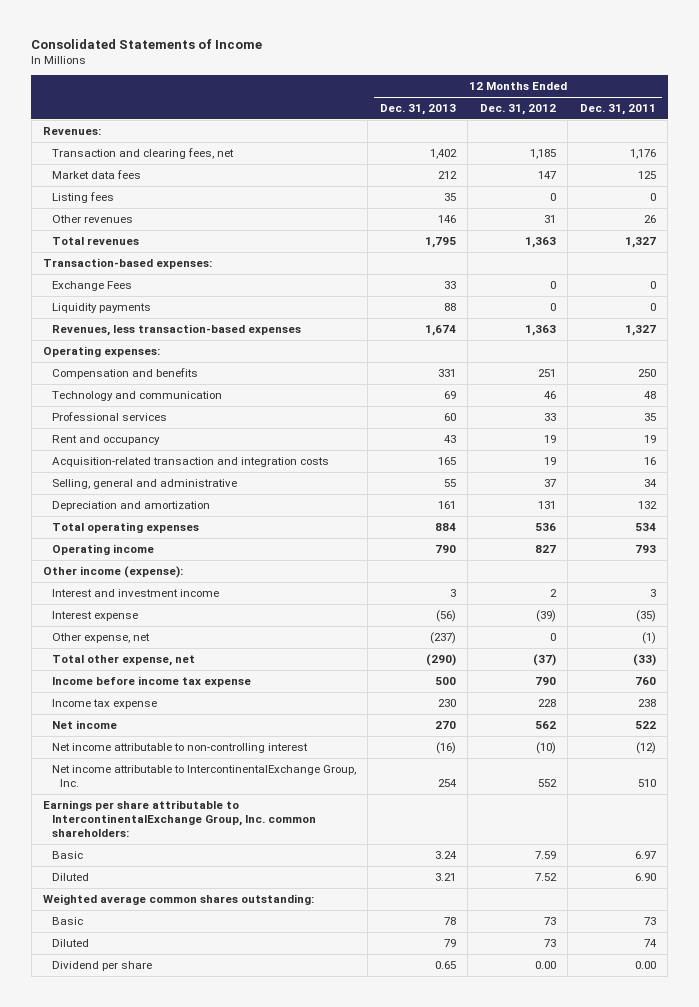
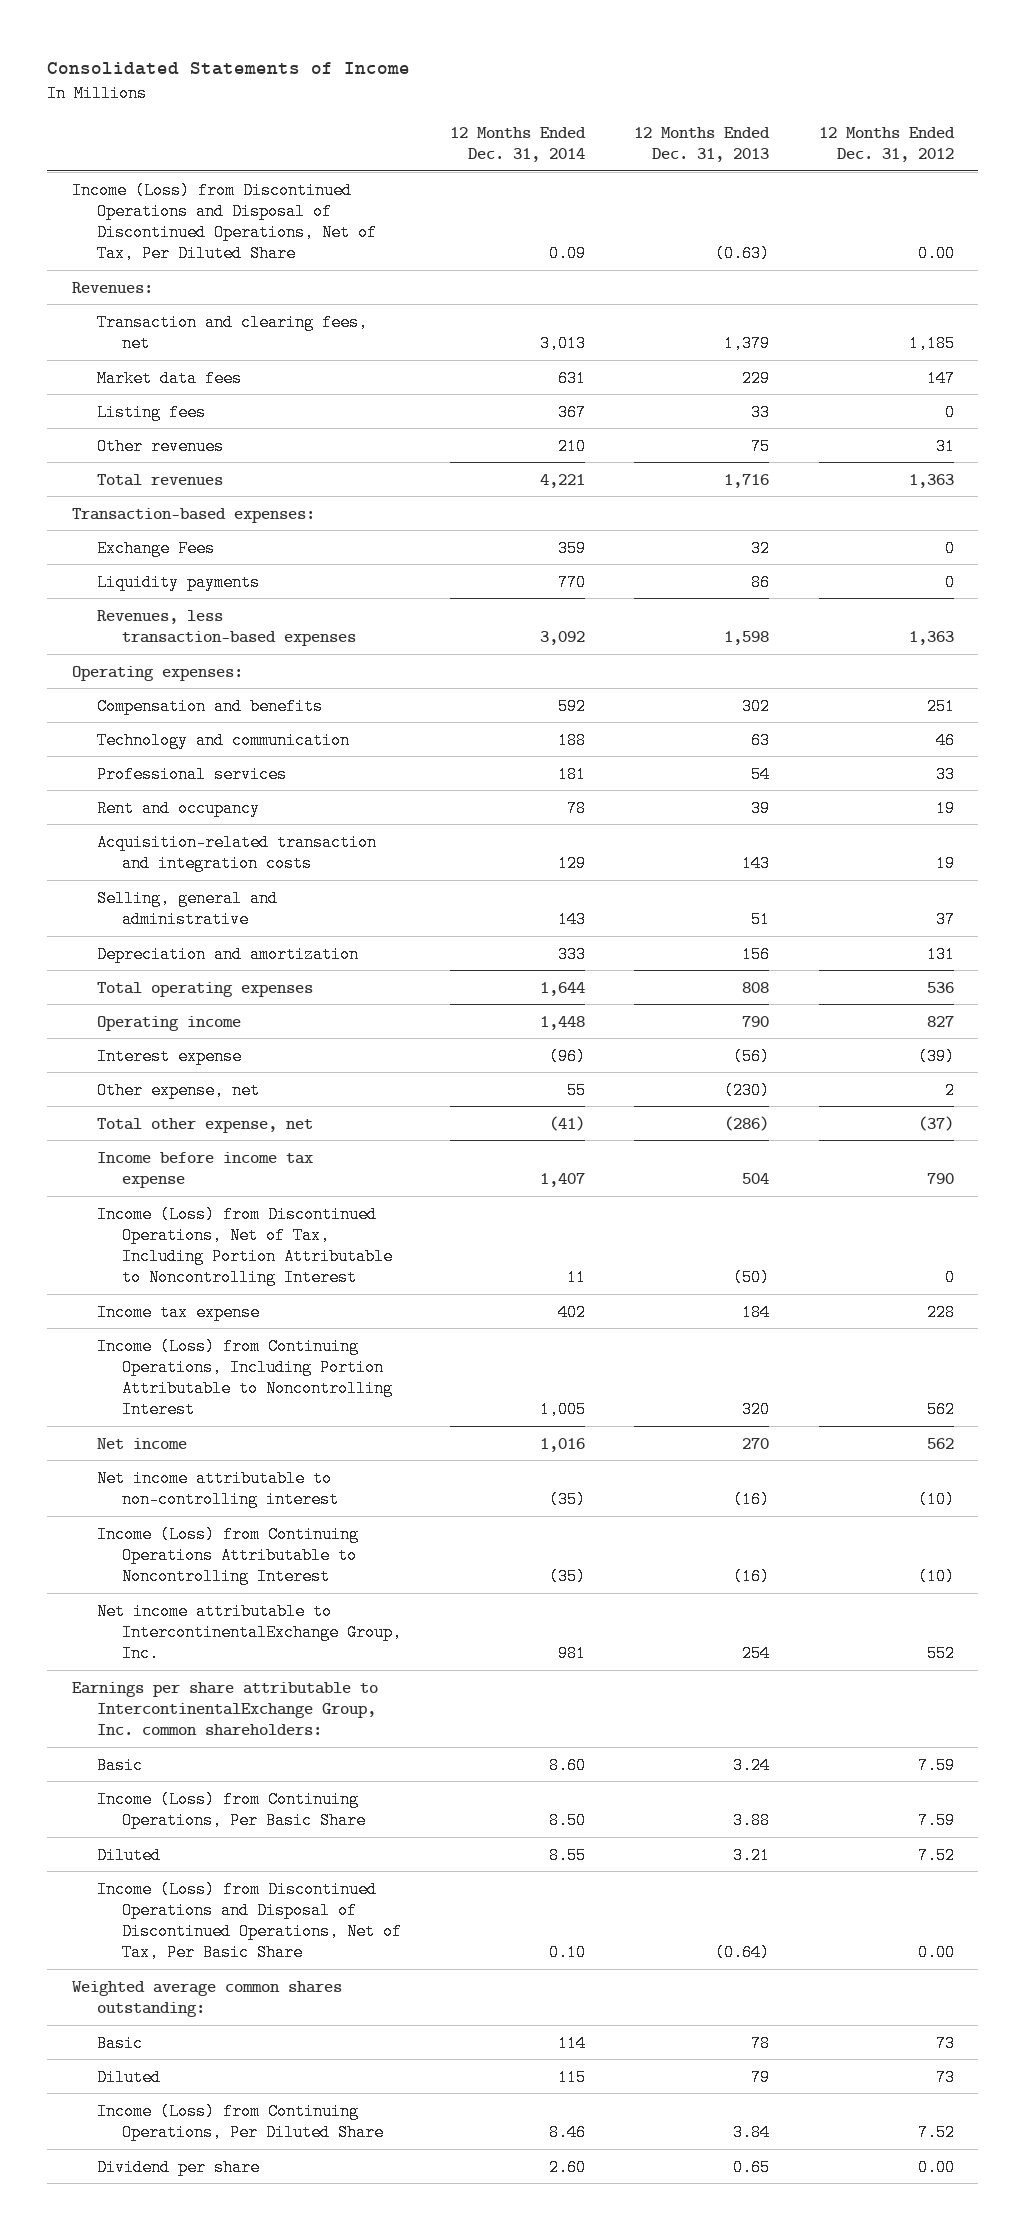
[579,104,656,116] Dec. 31, 2011 -> none
none -> [450,126,587,162] 12 Months Ended Dec. 31, 2014
none -> [71,181,377,262] Income (Loss) from Discontinued Operations and Disposal of Discontinued Operations, Net of Tax, Per Diluted Share
[429,148,457,159] 1,402 -> [724,334,771,352] 1,379
[437,170,457,179] 212 -> [742,369,771,387] 229
[443,192,456,201] 35 -> [751,403,771,421] 33
[437,214,456,223] 146 -> [751,437,771,455] 75
[424,236,456,248] 1,795 -> [724,473,770,488] 1,716
[443,280,456,289] 33 -> [751,539,771,557] 32
[443,302,456,311] 88 -> [751,573,771,591] 86
[424,324,456,336] 1,674 -> [724,630,770,645] 1,598
[437,368,456,377] 331 -> [742,697,771,715] 302
[443,390,456,399] 69 -> [751,731,771,749] 63
[443,412,456,421] 60 -> [751,765,771,783] 54
[443,434,456,443] 43 -> [751,799,771,817] 39
[437,456,456,465] 165 -> [742,854,771,872] 143
[443,478,456,487] 55 -> [751,910,771,928] 51
[437,500,456,509] 161 -> [742,945,771,963] 156
[434,522,456,531] 884 -> [742,981,770,993] 808
[43,565,184,578] Other income (expense): -> none
[51,588,219,597] Interest and investment income -> none
[429,631,456,644] (237) -> [724,1081,771,1099] (230)
[549,632,556,641] 0 -> [944,1081,955,1099] 2
[425,653,456,666] (290) -> [724,1115,770,1131] (286)
[434,676,456,685] 500 -> [742,1172,770,1184] 504
none -> [96,1205,393,1286] Income (Loss) from Discontinued Operations, Net of Tax, Including Portion Attributable to Noncontrolling Interest
[437,698,456,707] 230 -> [742,1303,771,1321] 184
none -> [96,1337,393,1418] Income (Loss) from Continuing Operations, Including Portion Attributable to Noncontrolling Interest
none -> [96,1525,359,1585] Income (Loss) from Continuing Operations Attributable to Noncontrolling Interest
none -> [96,1790,366,1829] Income (Loss) from Continuing Operations, Per Basic Share
none -> [96,1880,402,1961] Income (Loss) from Discontinued Operations and Disposal of Discontinued Operations, Net of Tax, Per Basic Share
none -> [96,2102,384,2141] Income (Loss) from Continuing Operations, Per Diluted Share

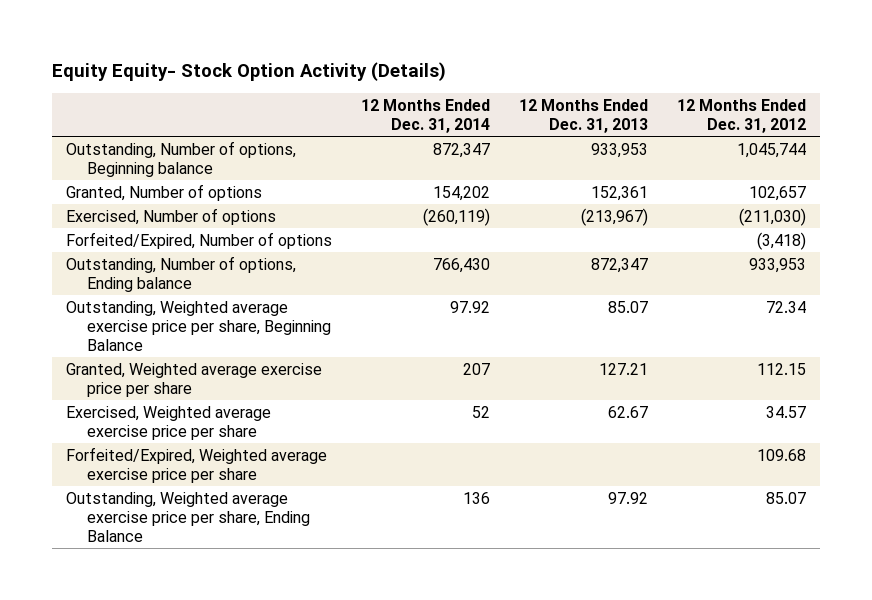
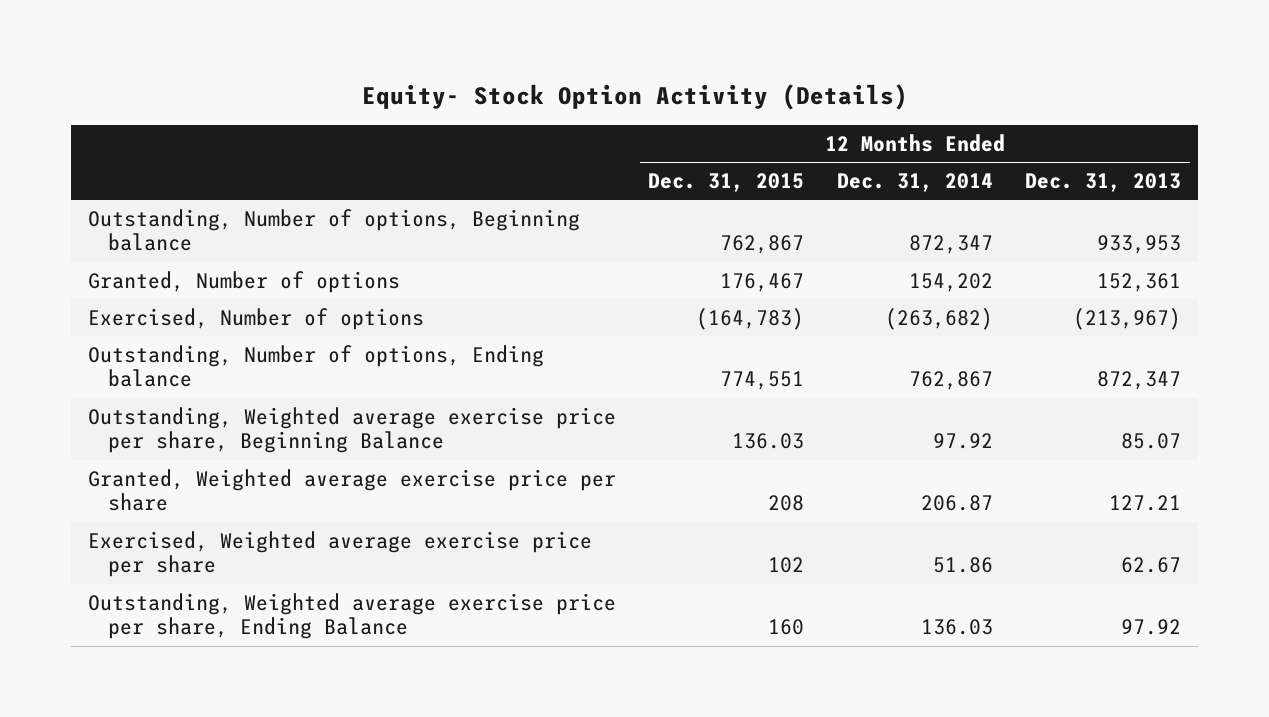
[51,61,446,81] Equity Equity- Stock Option Activity (Details) -> [361,84,908,111] Equity- Stock Option Activity (Details)
[676,98,806,133] 12 Months Ended Dec. 31, 2012 -> none
none -> [648,173,805,193] Dec. 31, 2015
[66,231,333,249] Forfeited/Expired, Number of options -> none
[422,207,490,226] (260,119) -> [884,307,993,330] (263,682)
[432,257,490,273] 766,430 -> [908,371,993,391] 762,867
[66,446,328,483] Forfeited/Expired, Weighted average exercise price per share -> none
[462,362,490,375] 207 -> [920,495,993,512] 206.87
[471,405,490,418] 52 -> [932,557,993,574] 51.86
[462,491,490,504] 136 -> [920,619,993,636] 136.03

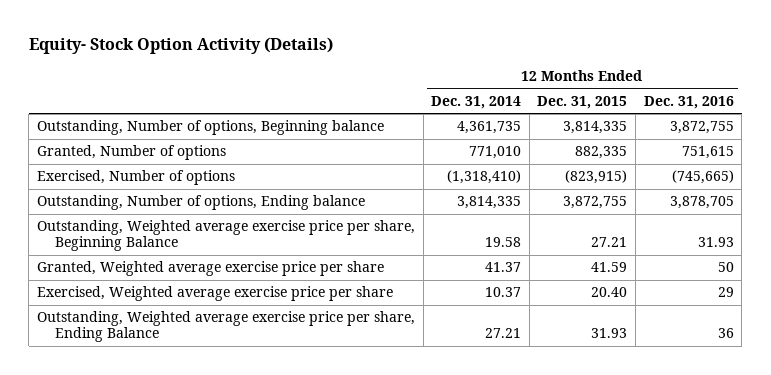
[1025,173,1182,193] Dec. 31, 2013 -> none
none -> [643,95,734,109] Dec. 31, 2016
[720,235,805,255] 762,867 -> [563,121,628,135] 3,814,335
[908,235,993,255] 872,347 -> [457,121,522,135] 4,361,735
[720,272,805,292] 176,467 -> [575,146,628,160] 882,335
[908,272,993,292] 154,202 -> [469,146,522,160] 771,010
[696,307,805,330] (164,783) -> [565,170,628,185] (823,915)
[884,307,993,330] (263,682) -> [447,170,522,185] (1,318,410)
[720,371,805,391] 774,551 -> [563,196,628,210] 3,872,755
[908,371,993,391] 762,867 -> [457,196,522,210] 3,814,335
[732,433,805,450] 136.03 -> [591,237,628,248] 27.21
[932,433,993,450] 97.92 -> [485,237,522,248] 19.58
[768,495,805,512] 208 -> [591,262,628,273] 41.59
[920,495,993,512] 206.87 -> [485,262,522,273] 41.37
[768,557,805,574] 102 -> [591,287,628,298] 20.40
[932,557,993,574] 51.86 -> [485,287,522,298] 10.37
[768,619,805,636] 160 -> [591,328,628,339] 31.93
[920,619,993,636] 136.03 -> [485,328,522,339] 27.21

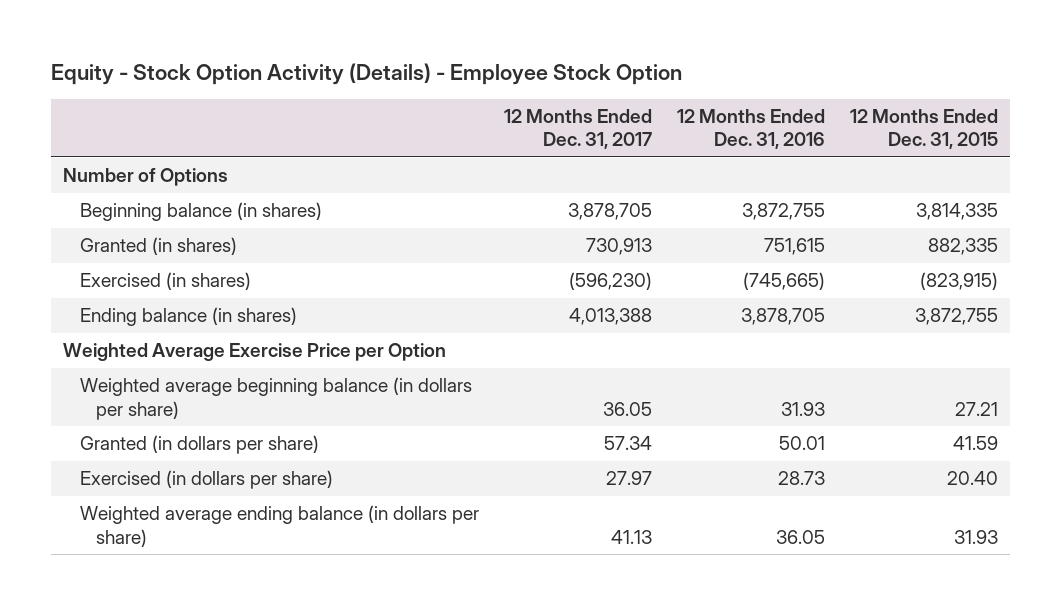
[28,37,333,55] Equity- Stock Option Activity (Details) -> [50,62,682,85] Equity - Stock Option Activity (Details) - Employee Stock Option
[431,95,522,109] Dec. 31, 2014 -> none
none -> [503,108,652,150] 12 Months Ended Dec. 31, 2017
none -> [63,168,229,187] Number of Options
[36,120,384,136] Outstanding, Number of options, Beginning balance -> [79,202,322,222] Beginning balance (in shares)
[36,145,226,161] Granted, Number of options -> [79,237,237,256] Granted (in shares)
[36,170,235,186] Exercised, Number of options -> [79,272,251,291] Exercised (in shares)
[36,195,365,211] Outstanding, Number of options, Ending balance -> [79,307,297,327] Ending balance (in shares)
none -> [63,343,447,362] Weighted Average Exercise Price per Option
[36,220,415,252] Outstanding, Weighted average exercise price per share, Beginning Balance -> [79,377,472,420] Weighted average beginning balance (in dollars per share)
[36,261,384,277] Granted, Weighted average exercise price per share -> [79,435,319,455] Granted (in dollars per share)
[717,262,734,273] 50 -> [778,436,825,451] 50.01
[36,286,393,302] Exercised, Weighted average exercise price per share -> [79,470,333,490] Exercised (in dollars per share)
[717,287,734,298] 29 -> [777,471,825,486] 28.73
[36,311,415,343] Outstanding, Weighted average exercise price per share, Ending Balance -> [79,505,479,547] Weighted average ending balance (in dollars per share)
[717,328,734,339] 36 -> [775,529,825,544] 36.05

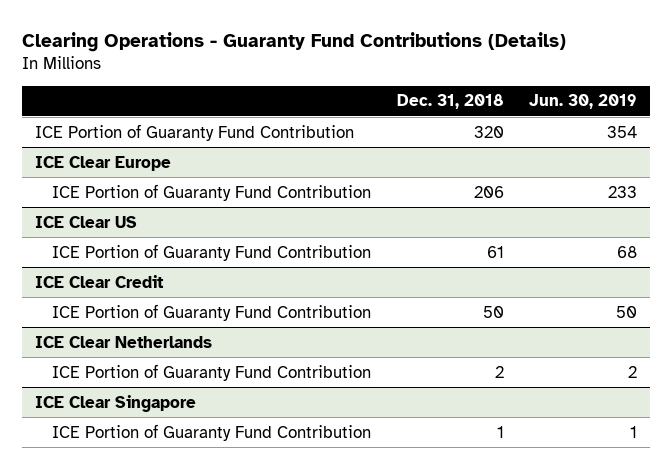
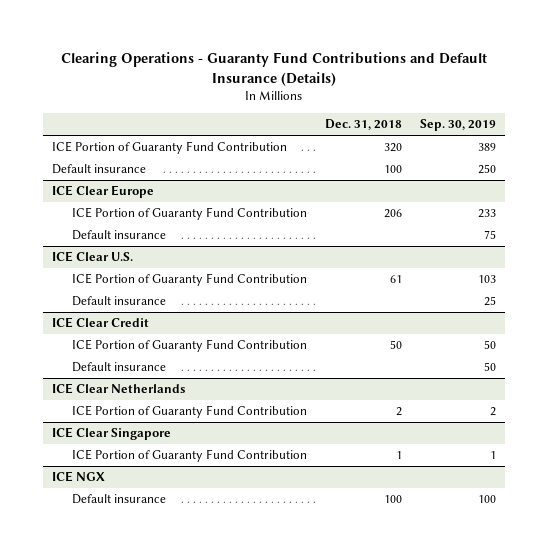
[21,32,566,53] Clearing Operations - Guaranty Fund Contributions (Details) -> [61,52,488,86] Clearing Operations - Guaranty Fund Contributions and Default Insurance (Details)
[529,94,638,110] Jun. 30, 2019 -> none
none -> [420,119,497,132] Sep. 30, 2019
none -> [52,164,147,175] Default insurance
none -> [72,230,167,241] Default insurance
[34,215,137,228] ICE Clear US -> [52,251,134,263] ICE Clear U.S.
none -> [72,296,167,307] Default insurance
none -> [72,362,167,373] Default insurance
none -> [52,471,106,483] ICE NGX
none -> [72,494,167,505] Default insurance

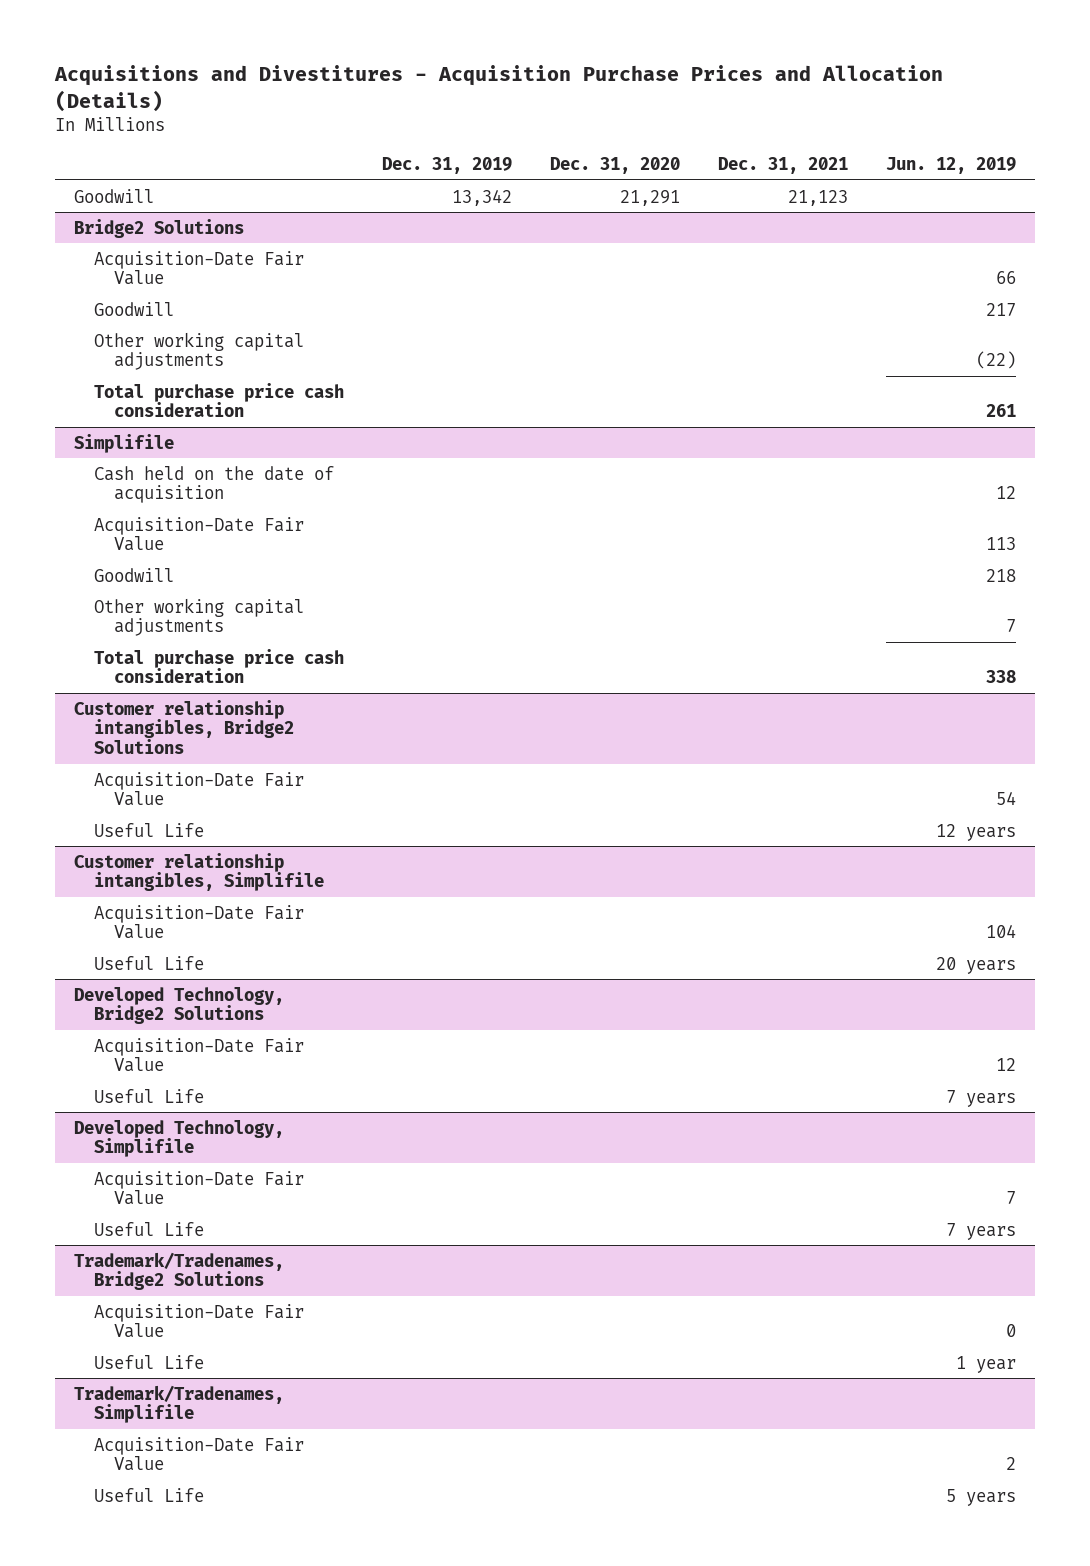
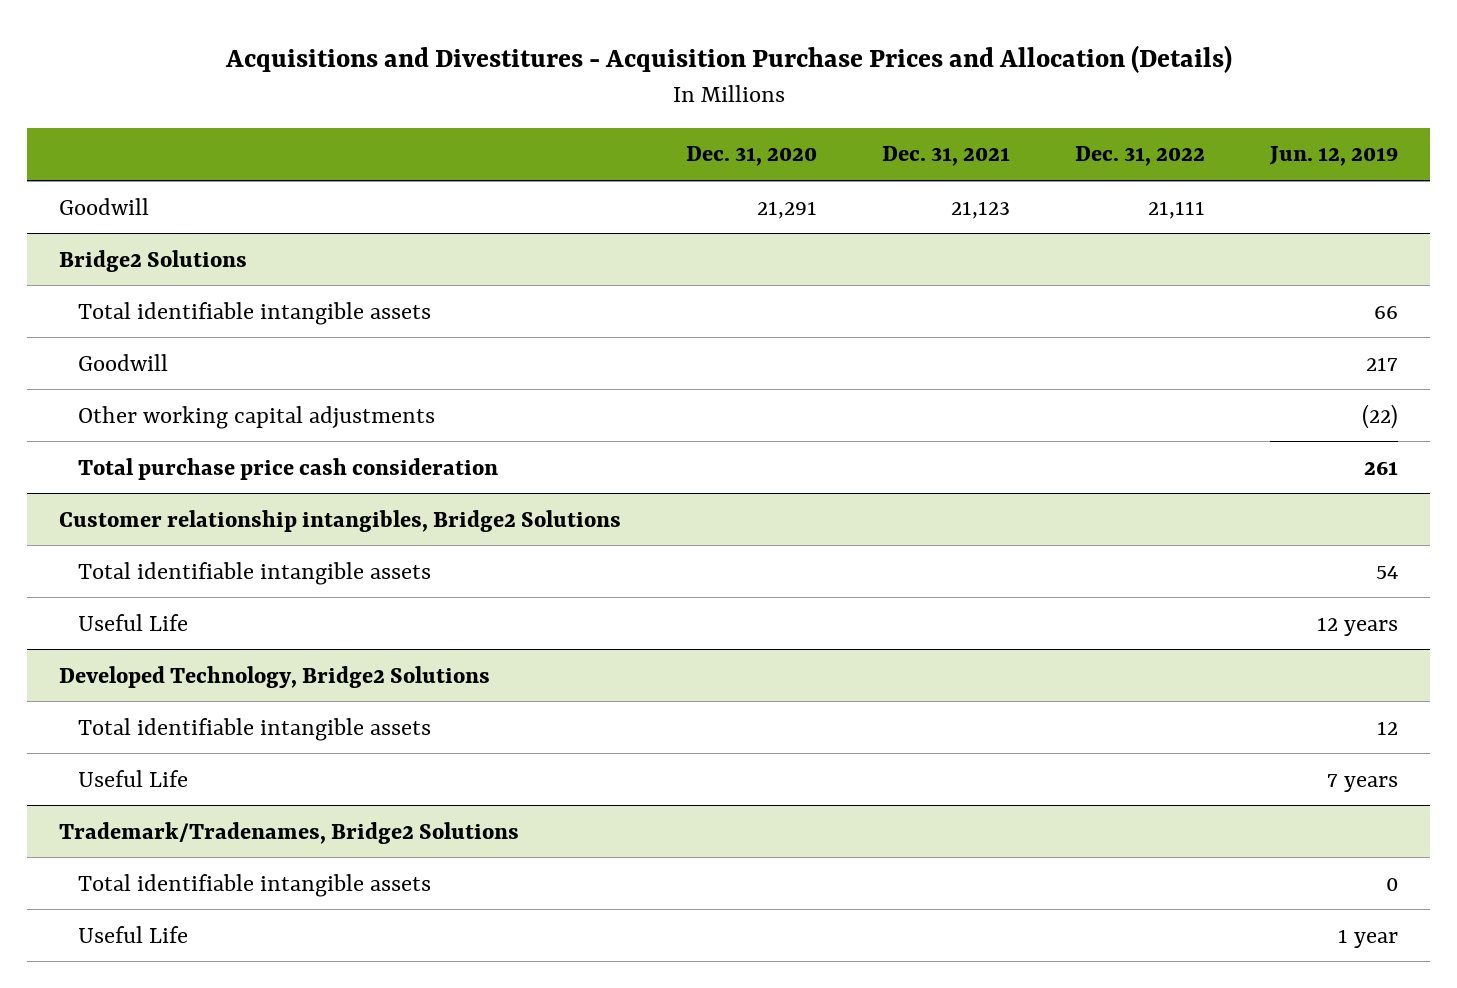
[381,157,512,175] Dec. 31, 2019 -> none
none -> [1074,146,1205,167] Dec. 31, 2022
[93,250,304,286] Acquisition-Date Fair Value -> [78,301,432,325] Total identifiable intangible assets
[73,433,174,453] Simplifile -> none
[93,465,334,504] Cash held on the date of acquisition -> none
[93,516,304,552] Acquisition-Date Fair Value -> none
[93,567,174,582] Goodwill -> none
[93,597,304,637] Other working capital adjustments -> none
[93,648,344,684] Total purchase price cash consideration -> none
[93,771,304,807] Acquisition-Date Fair Value -> [78,561,432,585] Total identifiable intangible assets
[73,852,324,892] Customer relationship intangibles, Simplifile -> none
[93,904,304,940] Acquisition-Date Fair Value -> none
[93,955,204,970] Useful Life -> none
[93,1088,204,1103] Useful Life -> none
[73,1119,284,1158] Developed Technology, Simplifile -> none
[93,1170,304,1206] Acquisition-Date Fair Value -> none
[93,1037,304,1073] Acquisition-Date Fair Value -> [78,717,432,741] Total identifiable intangible assets
[93,1303,304,1339] Acquisition-Date Fair Value -> [78,873,432,897] Total identifiable intangible assets
[73,1384,284,1424] Trademark/Tradenames, Simplifile -> none
[93,1436,304,1472] Acquisition-Date Fair Value -> none
[93,1487,204,1502] Useful Life -> none

